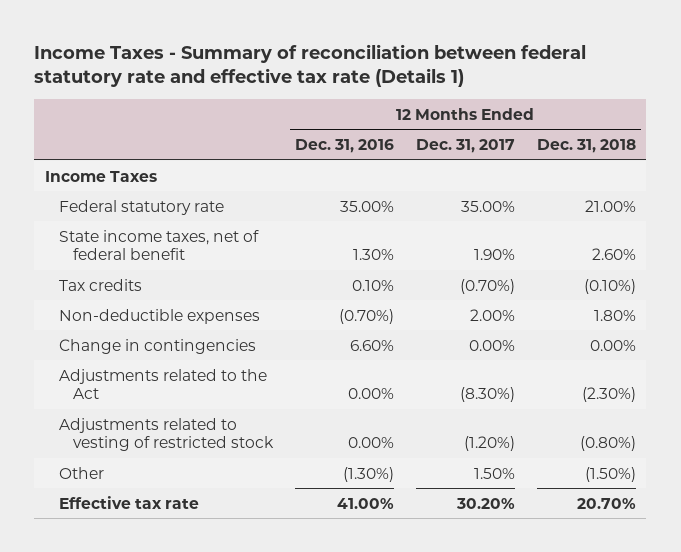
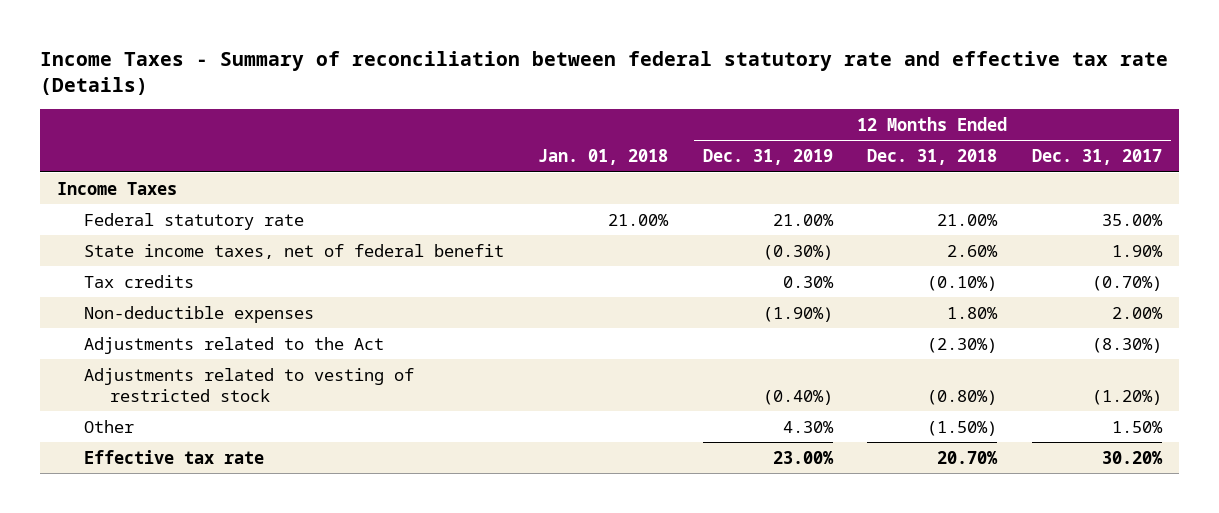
[34,43,587,88] Income Taxes - Summary of reconciliation between federal statutory rate and effective tax rate (Details 1) -> [39,51,1168,96] Income Taxes - Summary of reconciliation between federal statutory rate and effective tax rate (Details)
[295,139,395,154] Dec. 31, 2016 -> none
none -> [538,149,669,166] Jan. 01, 2018
none -> [702,149,833,166] Dec. 31, 2019
[59,338,257,354] Change in contingencies -> none

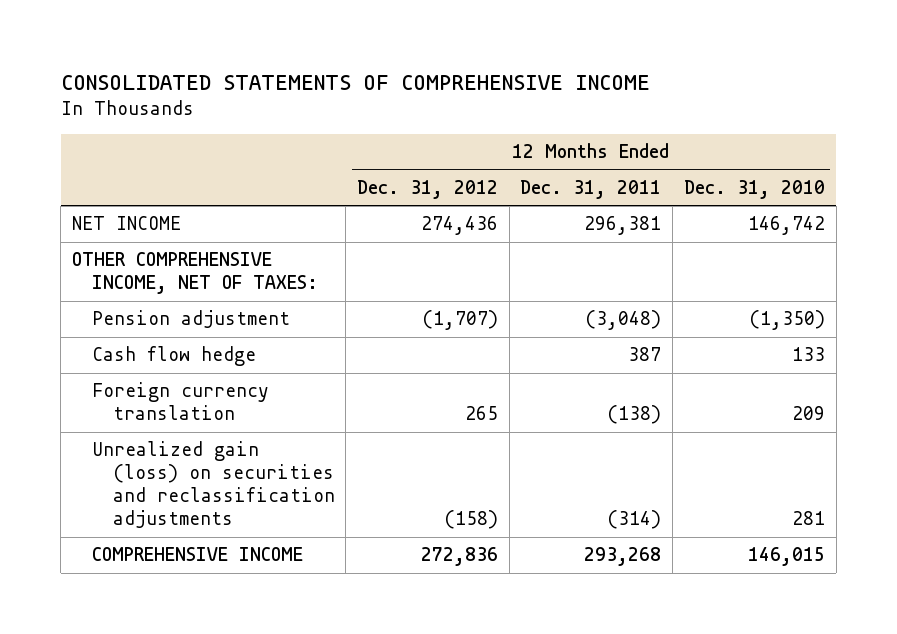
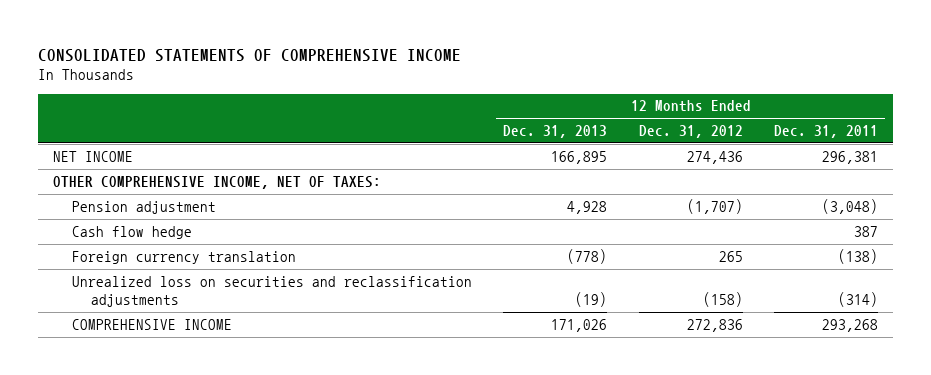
[683,180,825,200] Dec. 31, 2010 -> none
none -> [503,124,608,138] Dec. 31, 2013
[92,441,335,529] Unrealized gain (loss) on securities and reclassification adjustments -> [72,275,473,307] Unrealized loss on securities and reclassification adjustments

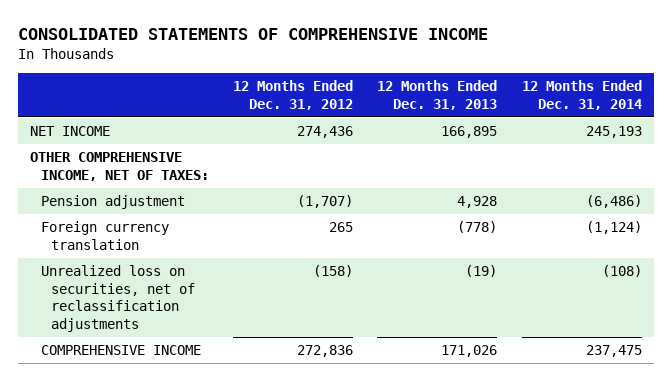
[773,124,878,138] Dec. 31, 2011 -> none
none -> [521,80,642,110] 12 Months Ended Dec. 31, 2014
[72,225,193,239] Cash flow hedge -> none
[72,275,473,307] Unrealized loss on securities and reclassification adjustments -> [40,265,195,332] Unrealized loss on securities, net of reclassification adjustments

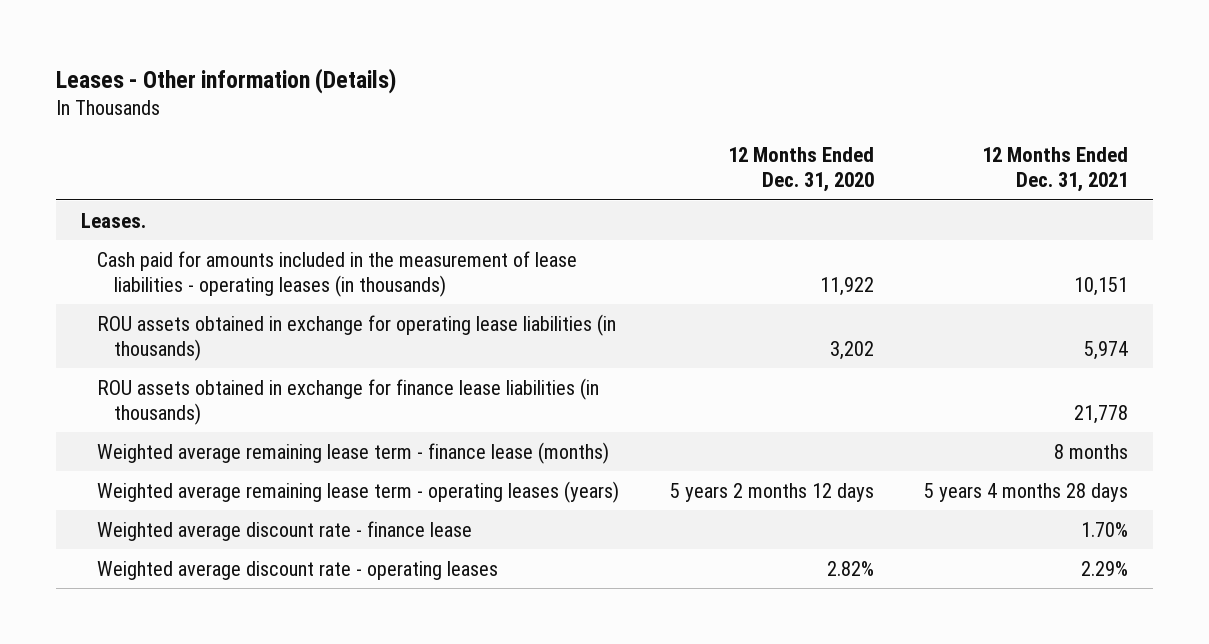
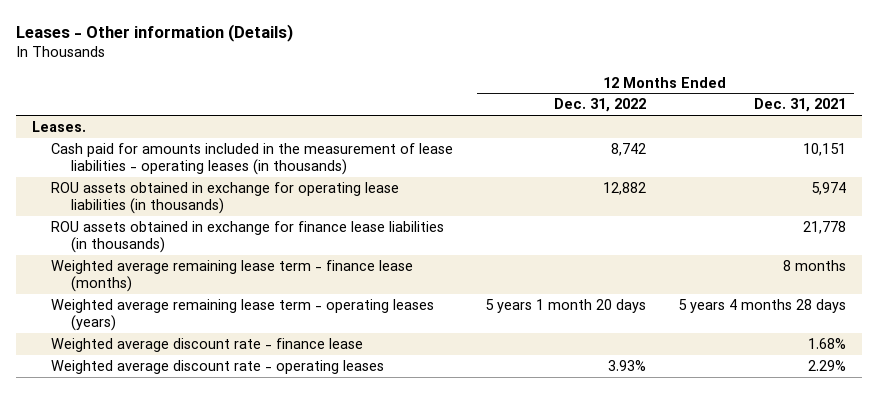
[727,147,874,193] 12 Months Ended Dec. 31, 2020 -> none
none -> [553,98,646,113] Dec. 31, 2022
[1080,521,1128,537] 1.70% -> [807,337,846,349] 1.68%

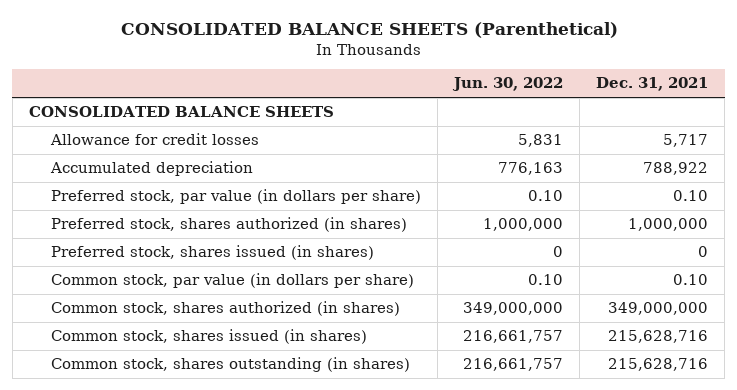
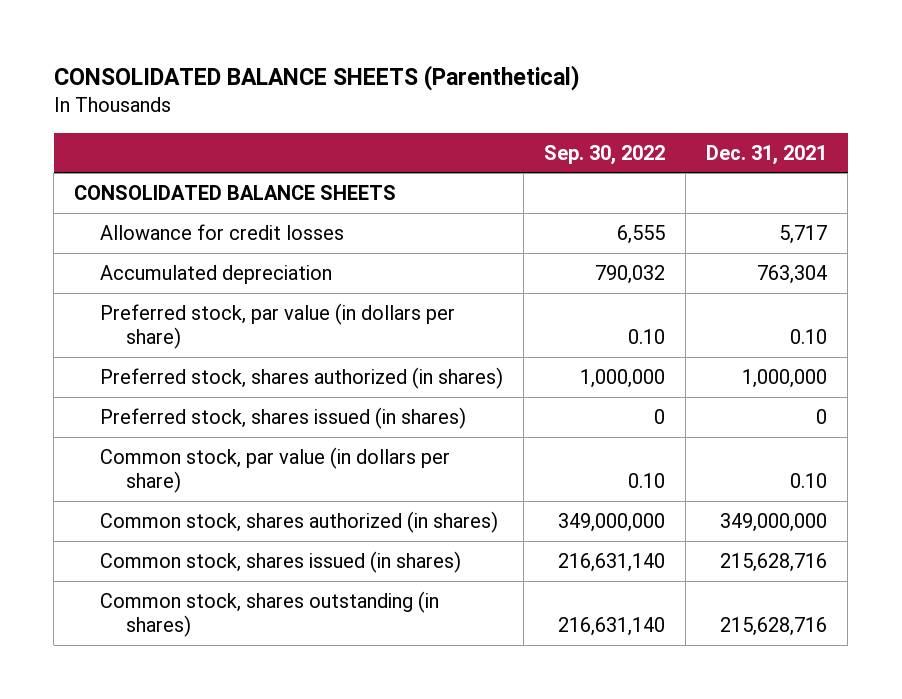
[452,77,564,92] Jun. 30, 2022 -> none
none -> [544,144,666,165] Sep. 30, 2022
[643,162,709,176] 788,922 -> [757,265,828,285] 763,304

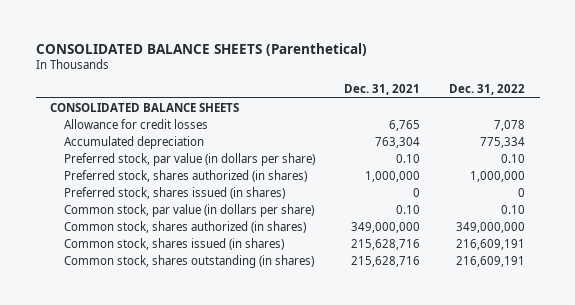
[544,144,666,165] Sep. 30, 2022 -> none
none -> [449,84,526,96] Dec. 31, 2022
[779,225,828,245] 5,717 -> [389,119,421,131] 6,765

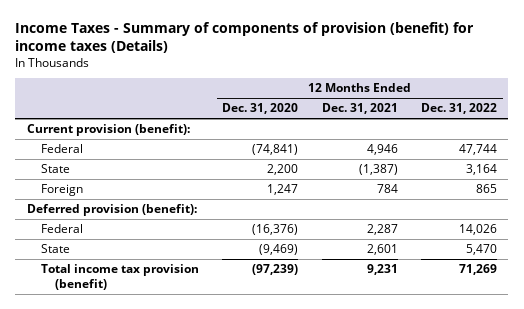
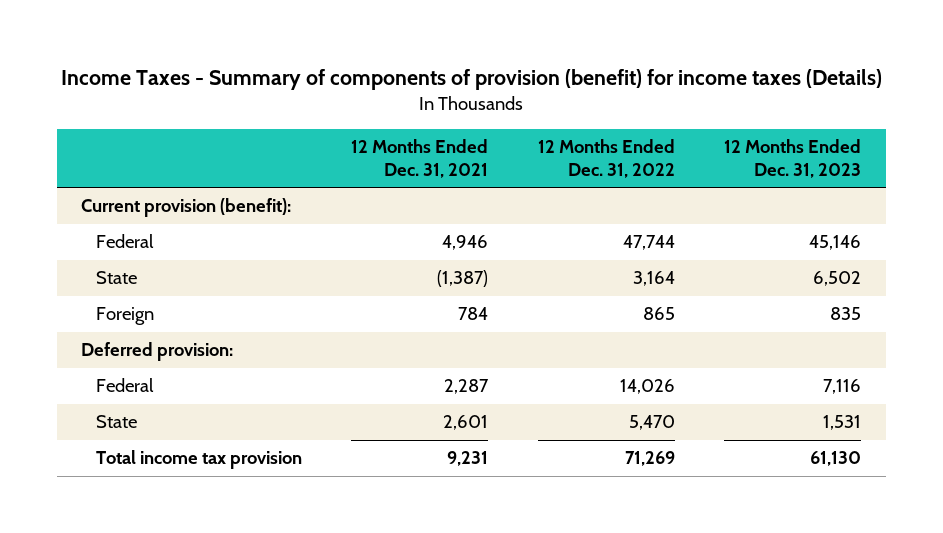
[222,103,299,115] Dec. 31, 2020 -> none
none -> [724,139,862,178] 12 Months Ended Dec. 31, 2023
[26,204,197,217] Deferred provision (benefit): -> [81,342,234,362] Deferred provision:
[41,264,200,290] Total income tax provision (benefit) -> [95,450,302,470] Total income tax provision

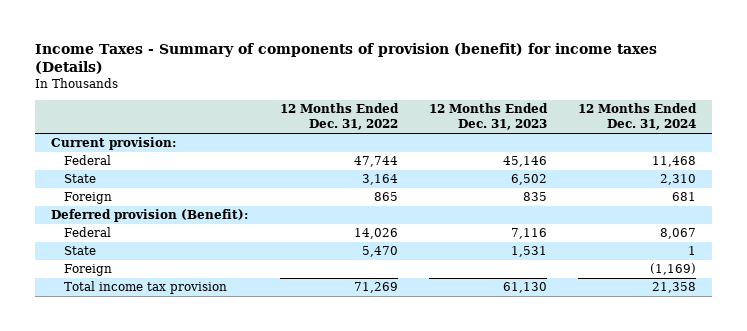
[351,139,489,178] 12 Months Ended Dec. 31, 2021 -> none
none -> [578,103,698,131] 12 Months Ended Dec. 31, 2024
[81,198,292,218] Current provision (benefit): -> [51,137,177,151] Current provision:
[81,342,234,362] Deferred provision: -> [51,209,249,223] Deferred provision (Benefit):
none -> [64,264,113,277] Foreign

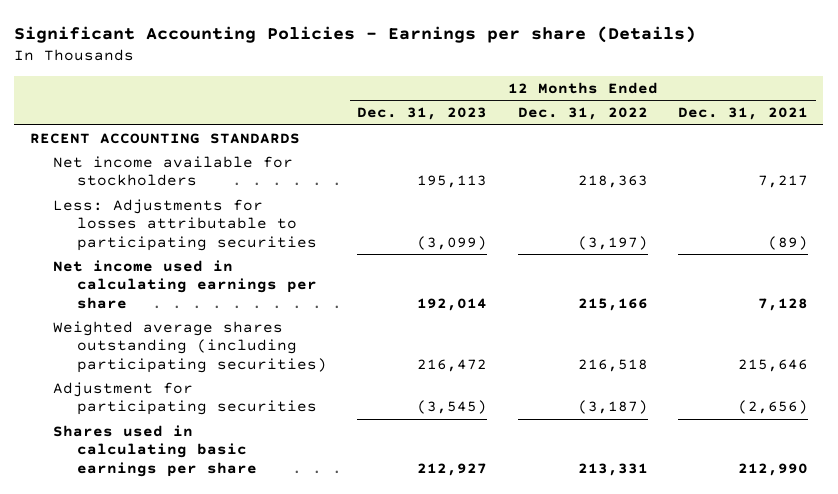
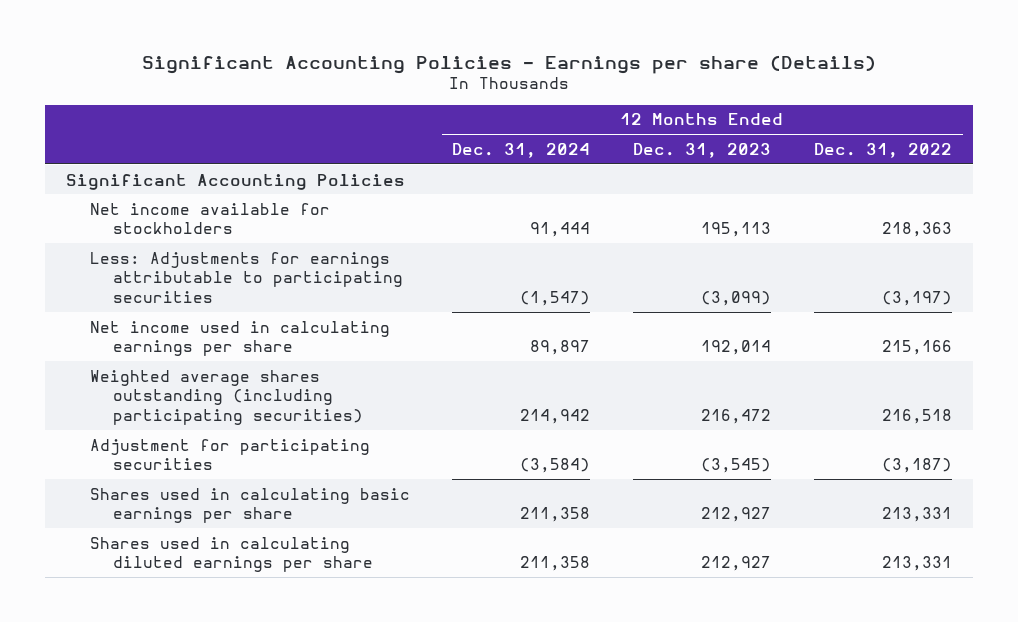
[678,107,809,121] Dec. 31, 2021 -> none
none -> [452,142,591,158] Dec. 31, 2024
[29,132,300,144] RECENT ACCOUNTING STANDARDS -> [66,173,406,190] Significant Accounting Policies
[53,198,318,251] Less: Adjustments for losses attributable to participating securities -> [89,251,404,304] Less: Adjustments for earnings attributable to participating securities
none -> [89,536,374,573] Shares used in calculating diluted earnings per share

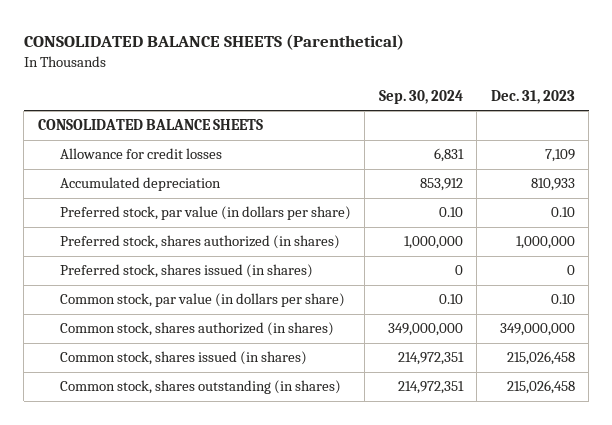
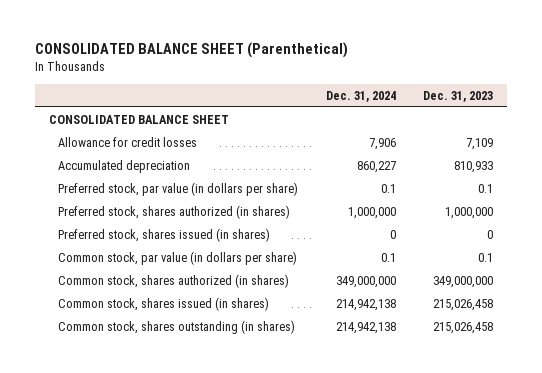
[23,33,404,50] CONSOLIDATED BALANCE SHEETS (Parenthetical) -> [34,42,348,59] CONSOLIDATED BALANCE SHEET (Parenthetical)
[378,89,463,104] Sep. 30, 2024 -> none
none -> [325,90,396,102] Dec. 31, 2024
[37,119,263,131] CONSOLIDATED BALANCE SHEETS -> [48,115,229,125] CONSOLIDATED BALANCE SHEET
[550,207,575,218] 0.10 -> [478,184,494,194] 0.1
[550,294,575,305] 0.10 -> [478,253,494,263] 0.1

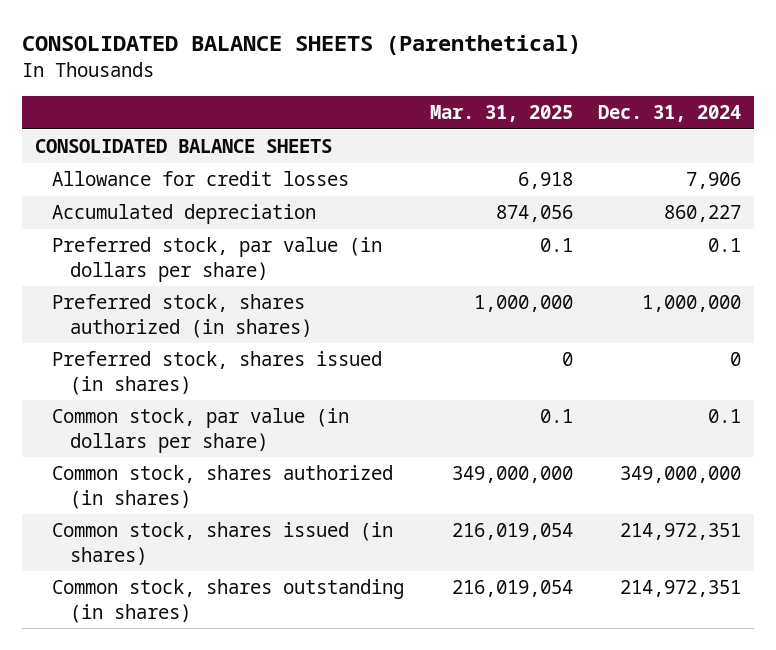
[34,42,348,59] CONSOLIDATED BALANCE SHEET (Parenthetical) -> [21,35,581,56] CONSOLIDATED BALANCE SHEETS (Parenthetical)
[423,90,494,102] Dec. 31, 2023 -> none
none -> [429,105,573,123] Mar. 31, 2025
[48,115,229,125] CONSOLIDATED BALANCE SHEET -> [34,139,332,154] CONSOLIDATED BALANCE SHEETS
[335,299,396,312] 214,942,138 -> [620,523,742,541] 214,972,351
[335,322,396,335] 214,942,138 -> [620,580,742,598] 214,972,351

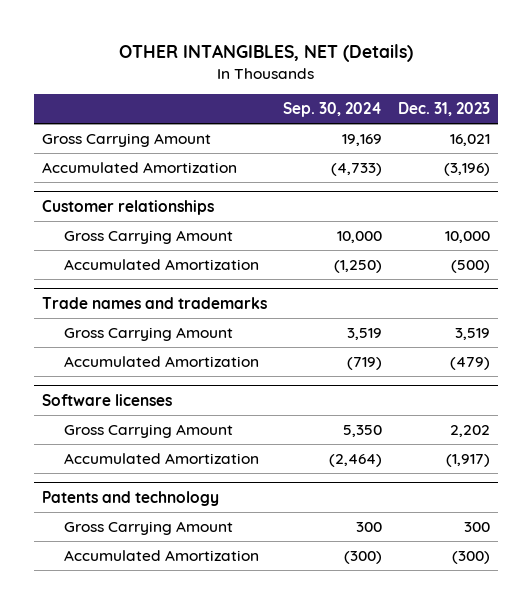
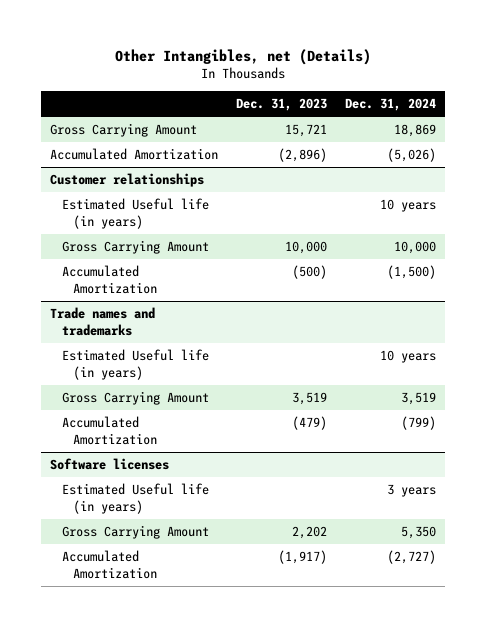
[119,44,414,63] OTHER INTANGIBLES, NET (Details) -> [114,48,371,65] Other Intangibles, net (Details)
[283,102,383,118] Sep. 30, 2024 -> none
none -> [344,97,436,111] Dec. 31, 2024
[450,133,491,146] 16,021 -> [284,124,327,138] 15,721
[444,162,491,176] (3,196) -> [277,148,327,163] (2,896)
none -> [61,198,209,229] Estimated Useful life (in years)
none -> [61,349,209,380] Estimated Useful life (in years)
none -> [61,483,209,514] Estimated Useful life (in years)
[42,490,220,506] Patents and technology -> none
[63,520,233,535] Gross Carrying Amount -> none
[63,549,259,561] Accumulated Amortization -> none

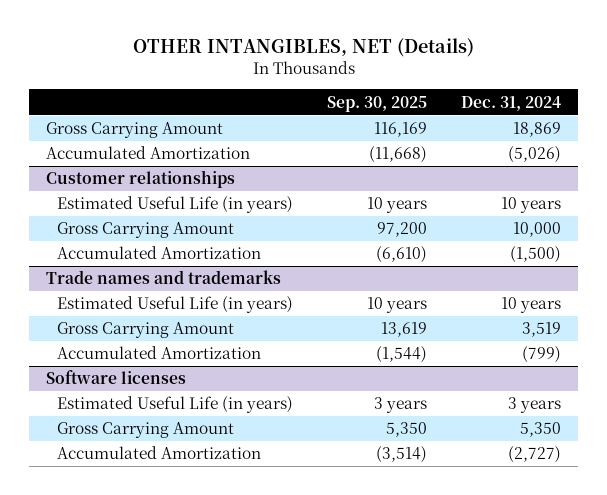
[114,48,371,65] Other Intangibles, net (Details) -> [132,37,474,57] OTHER INTANGIBLES, NET (Details)
[235,97,327,111] Dec. 31, 2023 -> none
none -> [327,95,428,112] Sep. 30, 2025
[61,198,209,229] Estimated Useful life (in years) -> [57,196,294,214] Estimated Useful Life (in years)
[61,349,209,380] Estimated Useful life (in years) -> [57,296,294,314] Estimated Useful Life (in years)
[61,483,209,514] Estimated Useful life (in years) -> [57,396,294,414] Estimated Useful Life (in years)

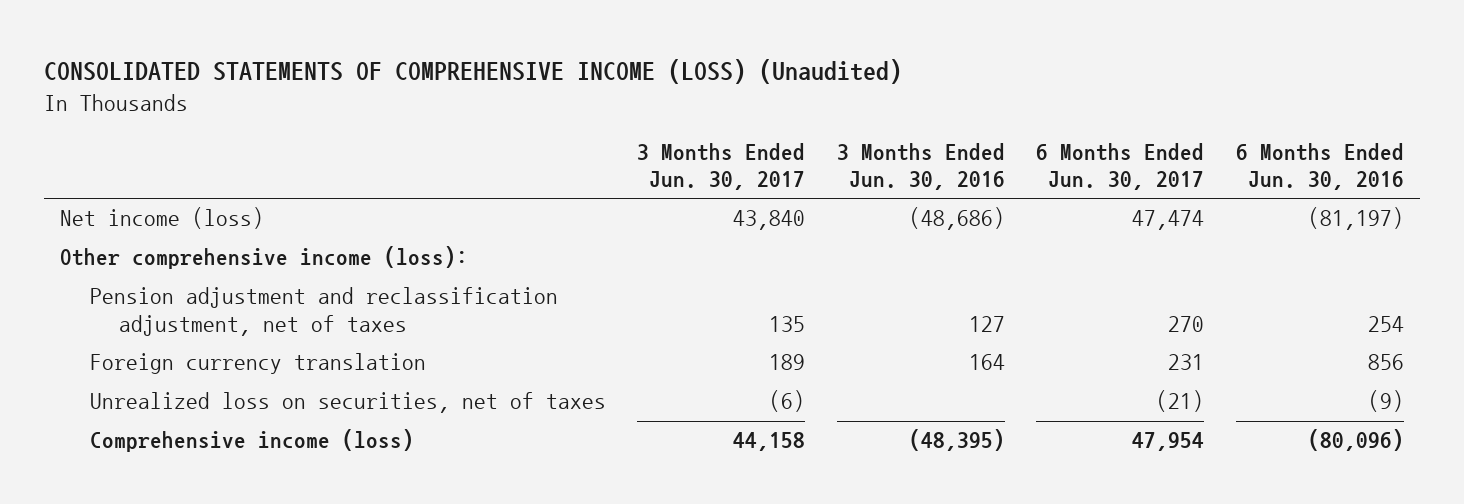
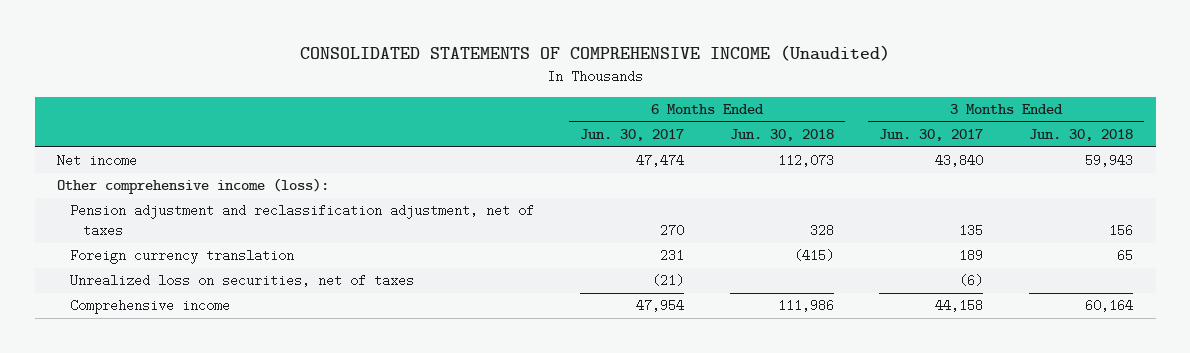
[44,59,903,85] CONSOLIDATED STATEMENTS OF COMPREHENSIVE INCOME (LOSS) (Unaudited) -> [300,45,891,62] CONSOLIDATED STATEMENTS OF COMPREHENSIVE INCOME (Unaudited)
[836,142,1005,191] 3 Months Ended Jun. 30, 2016 -> none
[1236,142,1405,191] 6 Months Ended Jun. 30, 2016 -> none
none -> [729,129,834,142] Jun. 30, 2018
none -> [1029,129,1134,142] Jun. 30, 2018
[60,207,265,230] Net income (loss) -> [57,154,138,168] Net income
[89,429,414,453] Comprehensive income (loss) -> [70,299,231,315] Comprehensive income

